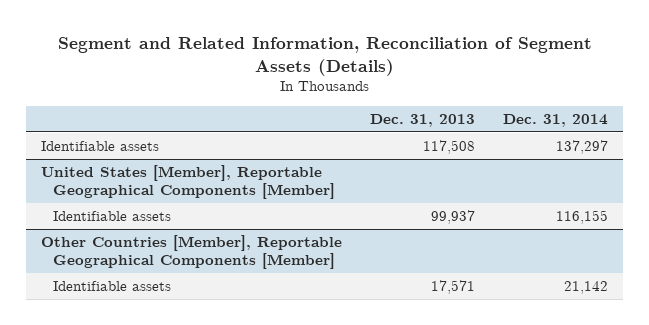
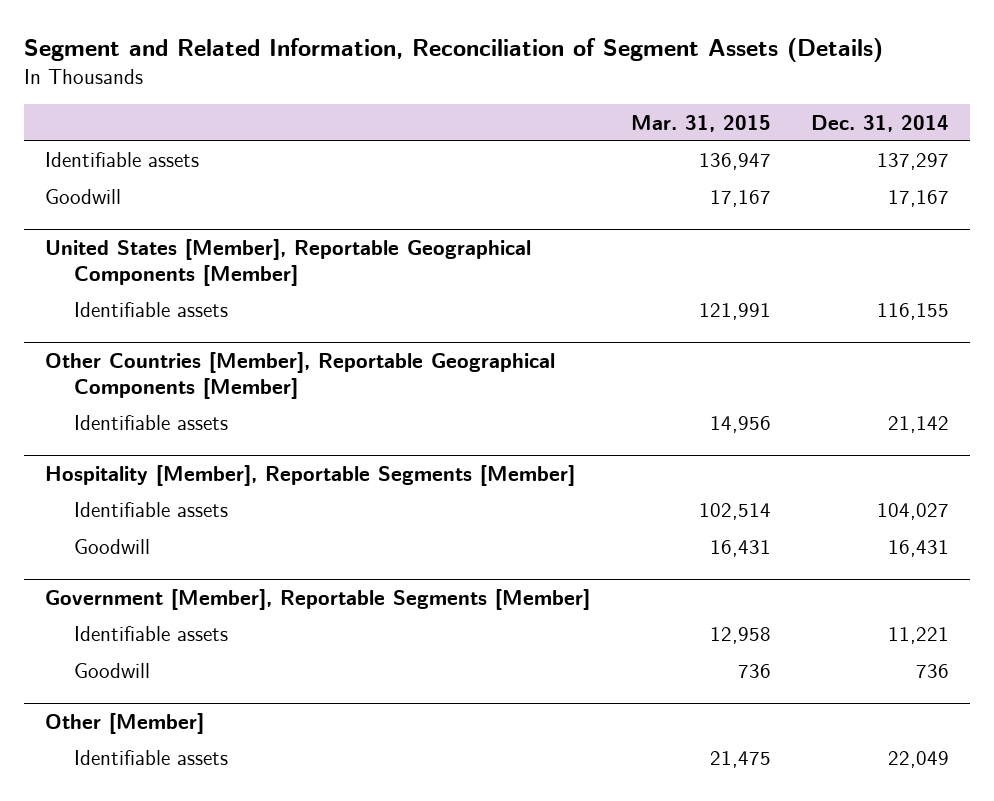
[370,113,476,127] Dec. 31, 2013 -> none
none -> [630,114,771,132] Mar. 31, 2015
none -> [44,189,121,205] Goodwill
none -> [44,464,575,486] Hospitality [Member], Reportable Segments [Member]
none -> [74,502,229,518] Identifiable assets
none -> [74,539,151,555] Goodwill
none -> [44,588,590,610] Government [Member], Reportable Segments [Member]
none -> [74,626,229,642] Identifiable assets
none -> [74,663,151,679] Goodwill
none -> [44,712,204,734] Other [Member]
none -> [74,750,229,766] Identifiable assets

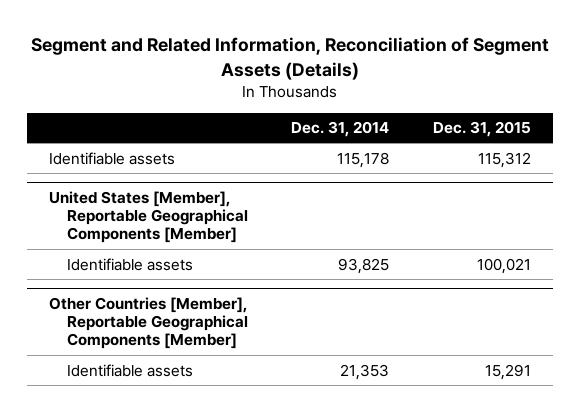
[630,114,771,132] Mar. 31, 2015 -> none
none -> [433,121,532,138] Dec. 31, 2015
[44,189,121,205] Goodwill -> none
[877,153,950,171] 137,297 -> [337,151,390,168] 115,178
[877,303,950,321] 116,155 -> [338,257,390,274] 93,825
[44,464,575,486] Hospitality [Member], Reportable Segments [Member] -> none
[74,502,229,518] Identifiable assets -> none
[74,539,151,555] Goodwill -> none
[44,588,590,610] Government [Member], Reportable Segments [Member] -> none
[74,626,229,642] Identifiable assets -> none
[74,663,151,679] Goodwill -> none
[44,712,204,734] Other [Member] -> none
[74,750,229,766] Identifiable assets -> none
[888,416,950,434] 21,142 -> [340,363,390,380] 21,353

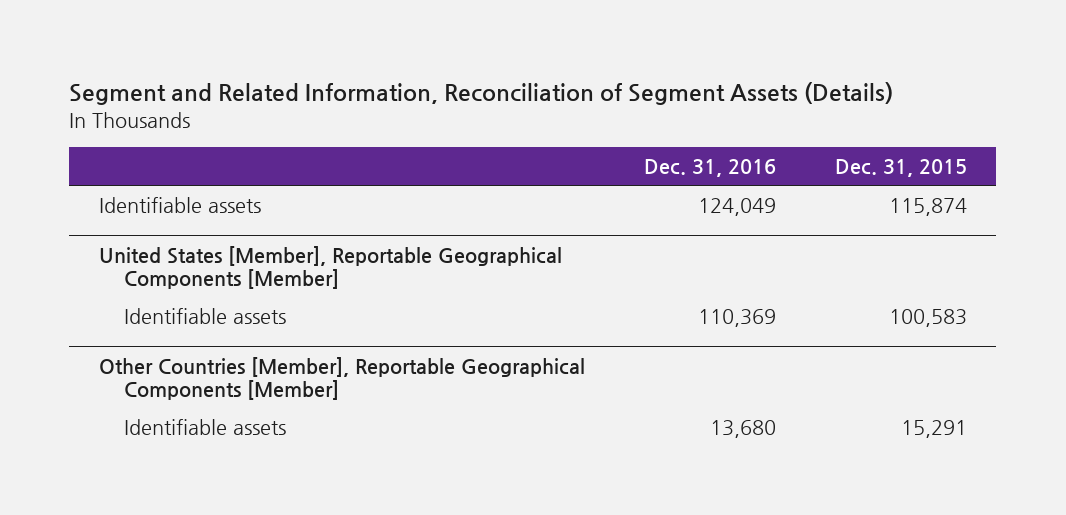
[291,121,390,138] Dec. 31, 2014 -> none
none -> [643,159,776,178] Dec. 31, 2016
[478,151,532,168] 115,312 -> [888,198,967,217] 115,874
[477,257,532,274] 100,021 -> [888,309,967,328] 100,583

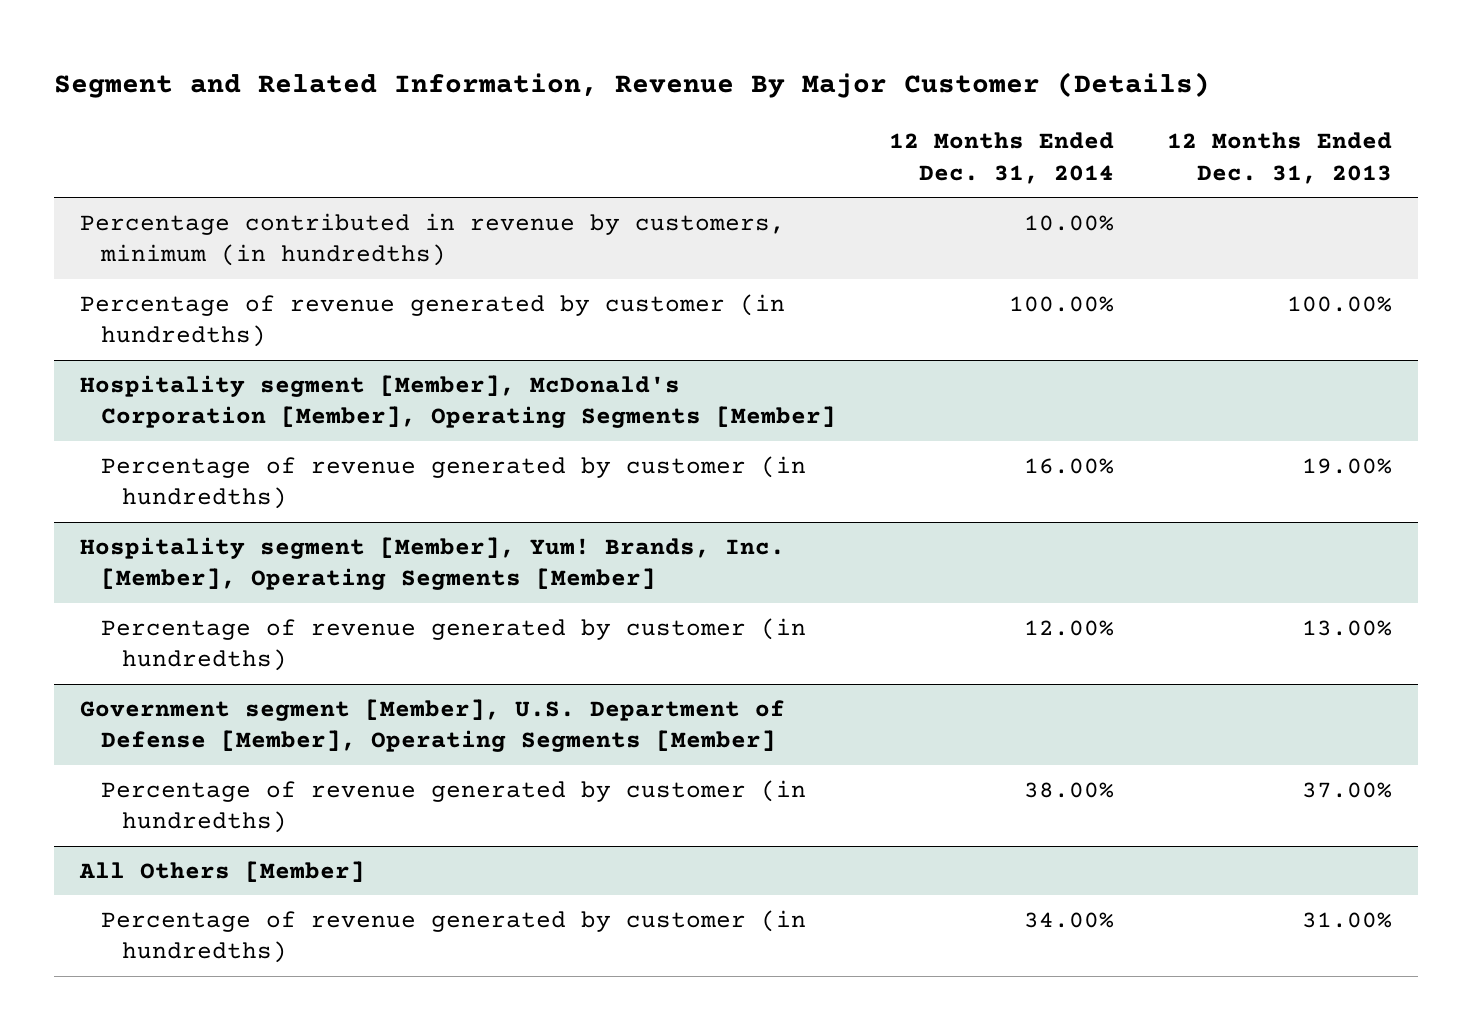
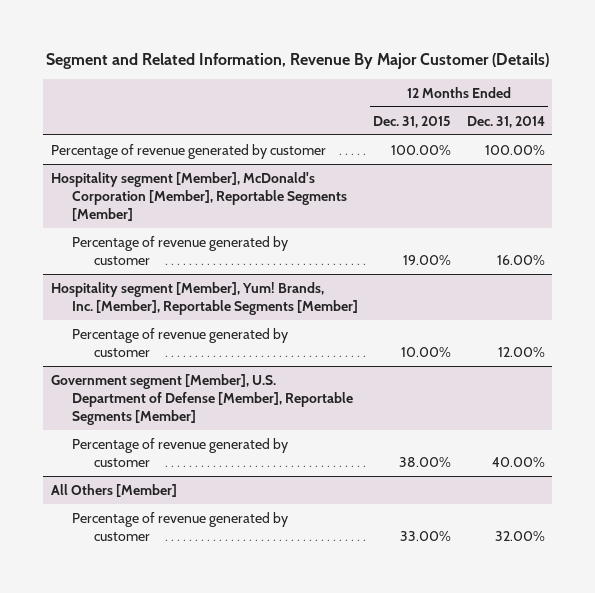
[1166,131,1392,184] 12 Months Ended Dec. 31, 2013 -> none
none -> [373,115,452,128] Dec. 31, 2015
[80,212,786,267] Percentage contributed in revenue by customers, minimum (in hundredths) -> none
[80,293,786,348] Percentage of revenue generated by customer (in hundredths) -> [50,143,326,159] Percentage of revenue generated by customer
[80,374,837,429] Hospitality segment [Member], McDonald's Corporation [Member], Operating Segments [Member] -> [50,171,348,222] Hospitality segment [Member], McDonald's Corporation [Member], Reportable Segments [Member]
[101,455,807,510] Percentage of revenue generated by customer (in hundredths) -> [72,235,289,265] Percentage of revenue generated by customer
[80,536,786,591] Hospitality segment [Member], Yum! Brands, Inc. [Member], Operating Segments [Member] -> [50,281,359,315] Hospitality segment [Member], Yum! Brands, Inc. [Member], Reportable Segments [Member]
[101,617,807,672] Percentage of revenue generated by customer (in hundredths) -> [72,327,289,357] Percentage of revenue generated by customer
[80,698,786,753] Government segment [Member], U.S. Department of Defense [Member], Operating Segments [Member] -> [50,373,354,426] Government segment [Member], U.S. Department of Defense [Member], Reportable Segments [Member]
[101,779,807,834] Percentage of revenue generated by customer (in hundredths) -> [72,437,289,467] Percentage of revenue generated by customer
[1023,781,1114,798] 38.00% -> [491,456,545,467] 40.00%
[101,909,807,964] Percentage of revenue generated by customer (in hundredths) -> [72,511,289,541] Percentage of revenue generated by customer
[1023,911,1114,928] 34.00% -> [494,530,545,541] 32.00%

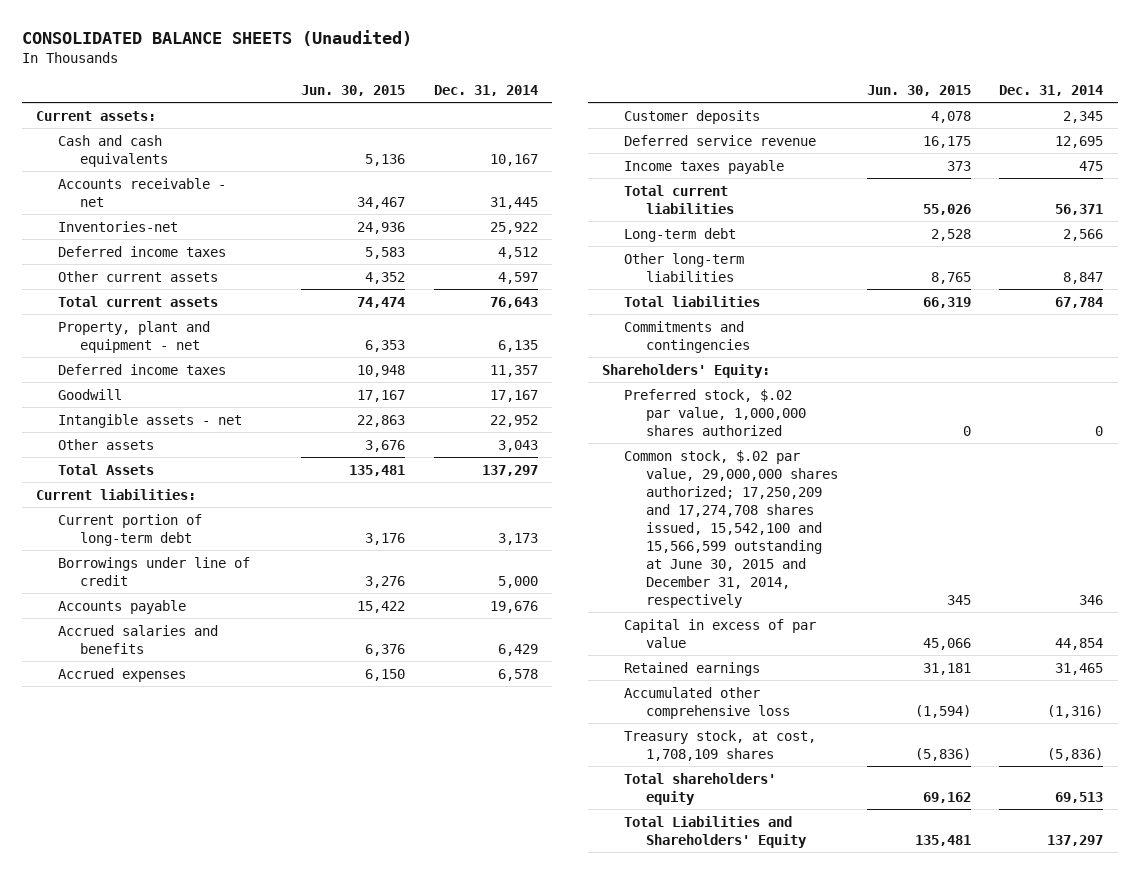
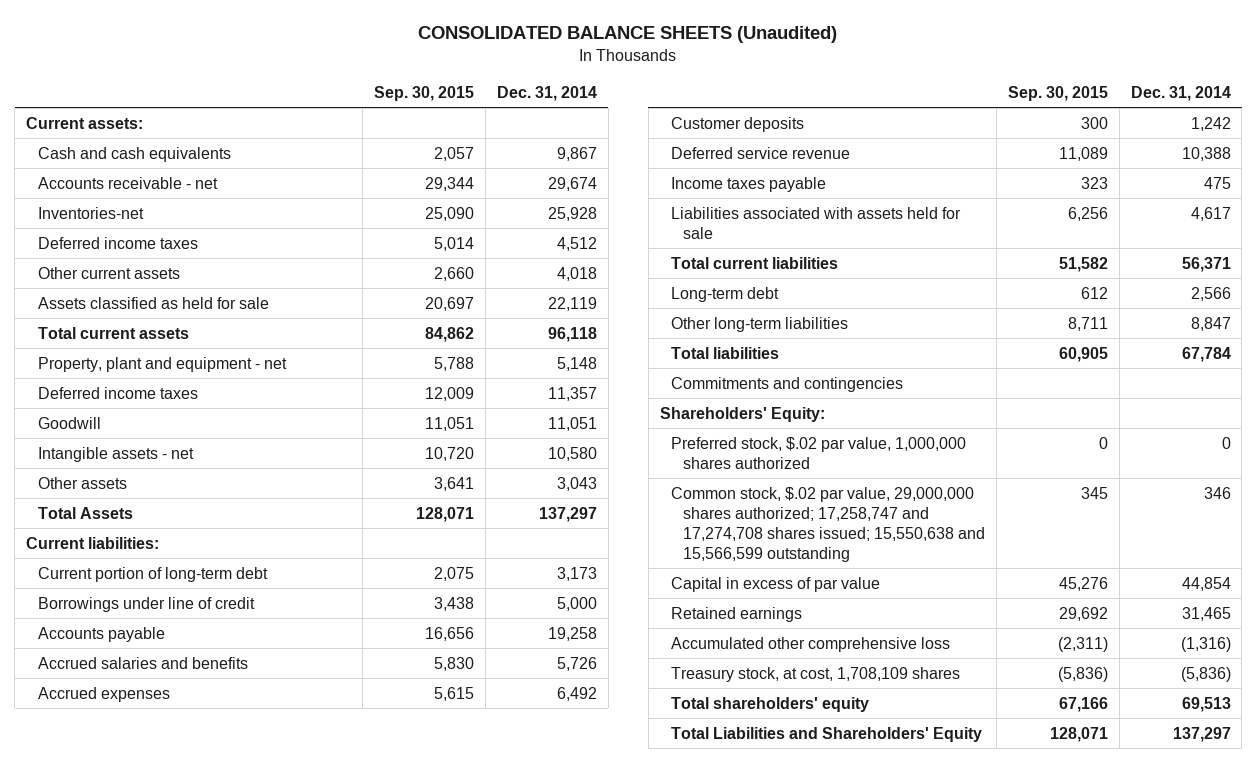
[300,84,405,96] Jun. 30, 2015 -> none
none -> [374,85,475,101] Sep. 30, 2015
[489,153,538,166] 10,167 -> [556,146,597,161] 9,867
[489,196,538,209] 31,445 -> [547,176,597,191] 29,674
[489,221,538,234] 25,922 -> [547,206,597,221] 25,928
[497,271,538,284] 4,597 -> [556,266,597,281] 4,018
none -> [37,296,269,309] Assets classified as held for sale
[489,296,538,308] 76,643 -> [547,326,597,342] 96,118
[497,339,538,352] 6,135 -> [556,356,597,371] 5,148
[489,389,538,402] 17,167 -> [547,416,597,431] 11,051
[489,414,538,427] 22,952 -> [547,446,597,461] 10,580
[489,600,538,613] 19,676 -> [547,626,597,641] 19,258
[497,643,538,656] 6,429 -> [556,656,597,671] 5,726
[497,668,538,681] 6,578 -> [556,686,597,701] 6,492
[1063,110,1104,123] 2,345 -> [1190,116,1231,131] 1,242
[1055,135,1104,148] 12,695 -> [1181,146,1231,161] 10,388
none -> [671,206,962,239] Liabilities associated with assets held for sale
[623,449,838,608] Common stock, $.02 par value, 29,000,000 shares authorized; 17,250,209 and 17,274,708 shares issued, 15,542,100 and 15,566,599 outstanding at June 30, 2015 and December 31, 2014, respectively -> [671,486,985,562] Common stock, $.02 par value, 29,000,000 shares authorized; 17,258,747 and 17,274,708 shares issued; 15,550,638 and 15,566,599 outstanding

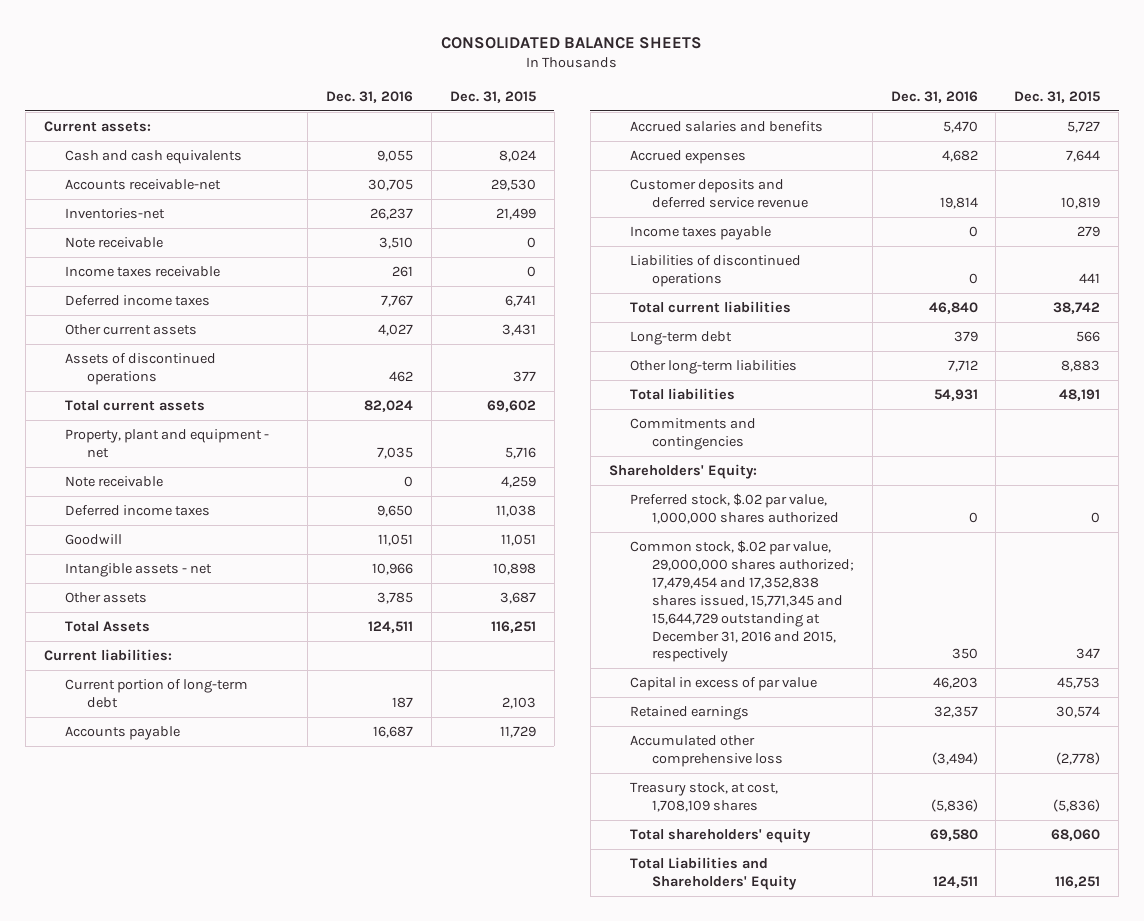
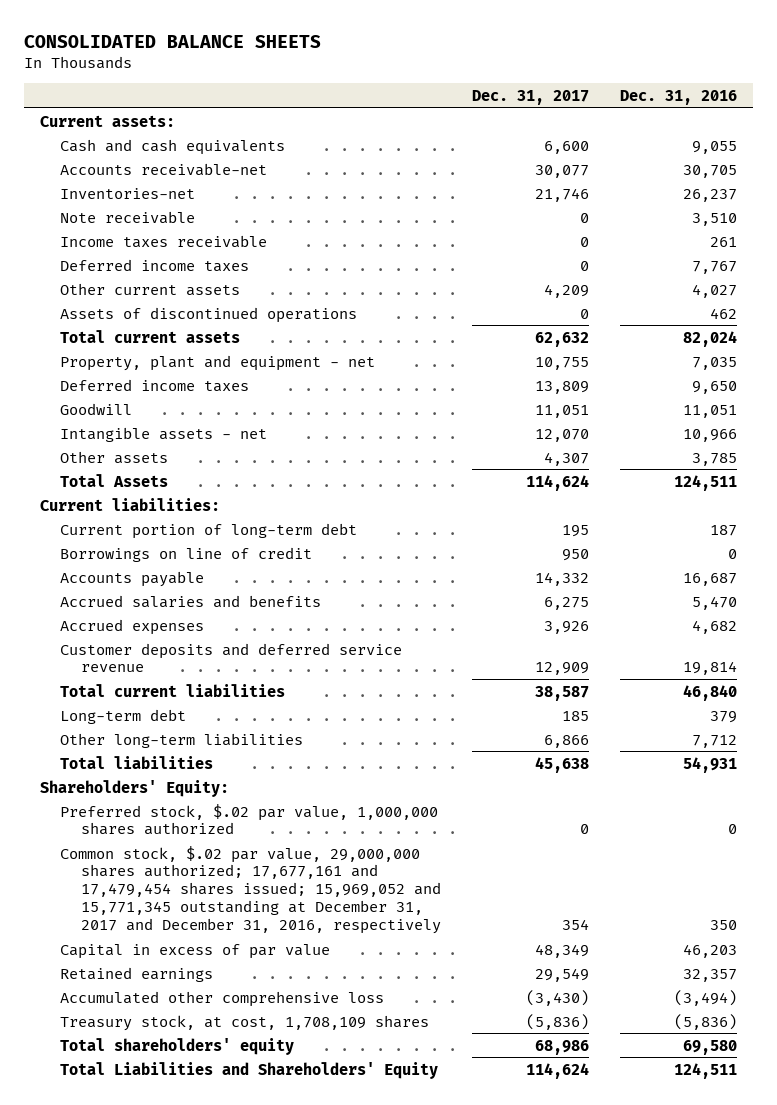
[449,91,536,104] Dec. 31, 2015 -> none
none -> [472,89,590,105] Dec. 31, 2017
[65,476,164,488] Note receivable -> none
none -> [60,546,313,562] Borrowings on line of credit
[630,226,772,241] Income taxes payable -> none
[630,255,802,287] Liabilities of discontinued operations -> none
[630,418,757,450] Commitments and contingencies -> none
[630,540,854,663] Common stock, $.02 par value, 29,000,000 shares authorized; 17,479,454 and 17,352,838 shares issued, 15,771,345 and 15,644,729 outstanding at December 31, 2016 and 2015, respectively -> [60,845,442,934] Common stock, $.02 par value, 29,000,000 shares authorized; 17,677,161 and 17,479,454 shares issued; 15,969,052 and 15,771,345 outstanding at December 31, 2017 and December 31, 2016, respectively

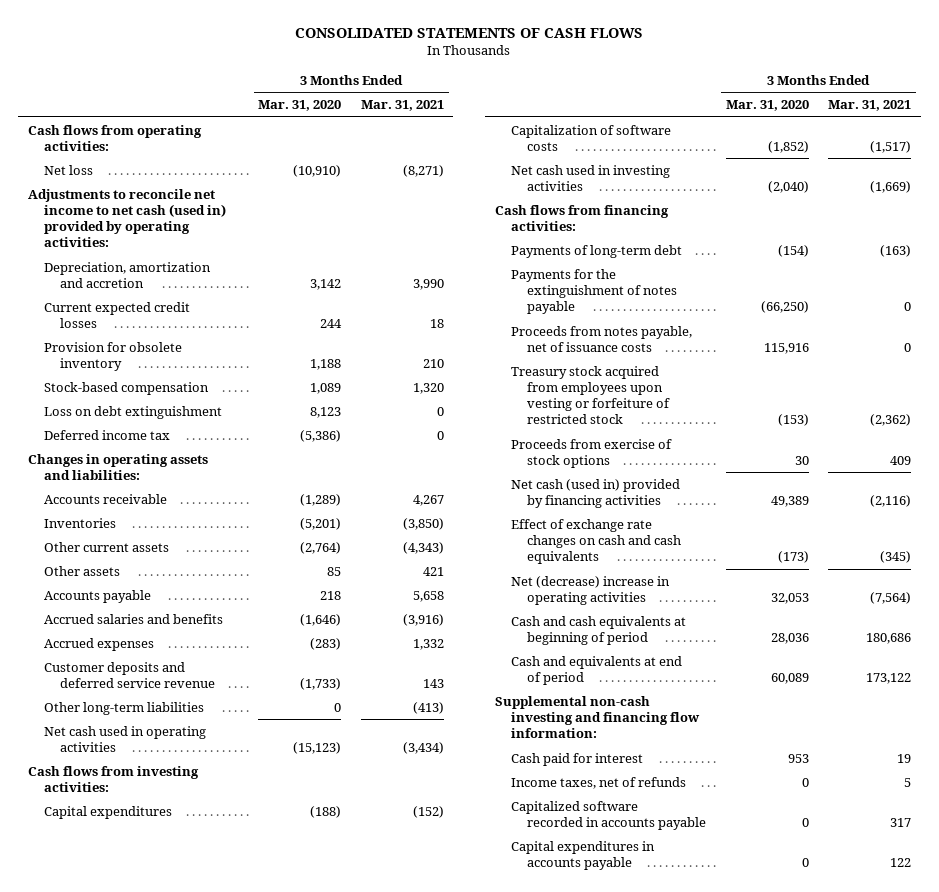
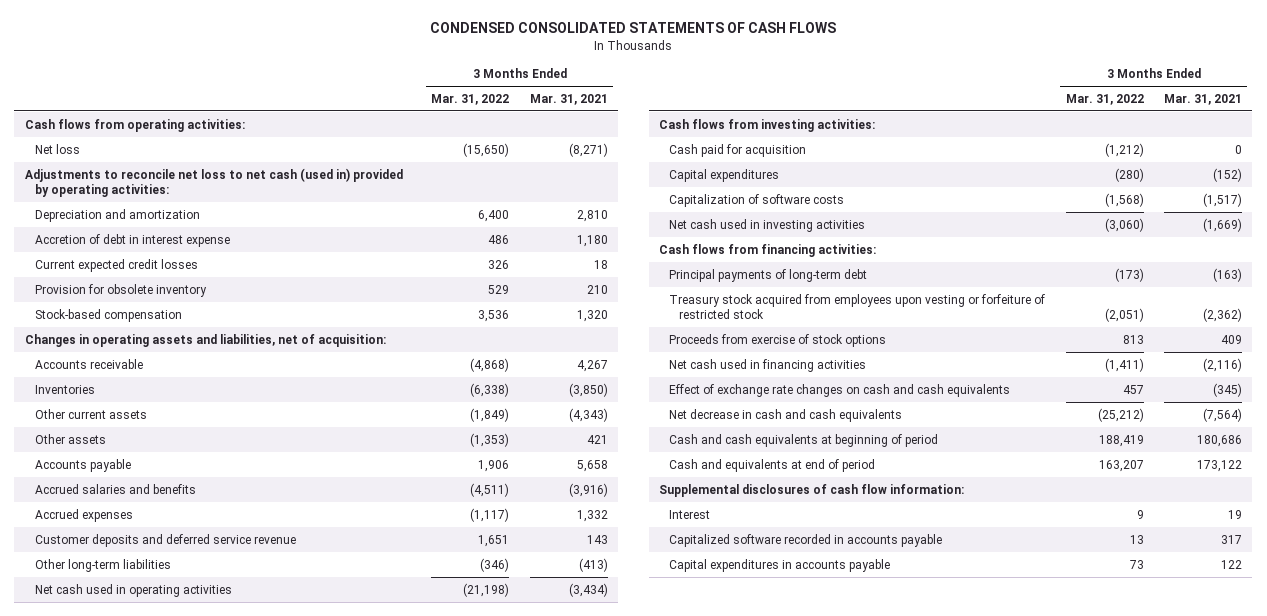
[295,28,644,39] CONSOLIDATED STATEMENTS OF CASH FLOWS -> [430,22,837,34] CONDENSED CONSOLIDATED STATEMENTS OF CASH FLOWS
[258,100,342,112] Mar. 31, 2020 -> none
none -> [431,93,510,105] Mar. 31, 2022
[27,188,226,248] Adjustments to reconcile net income to net cash (used in) provided by operating activities: -> [24,167,403,198] Adjustments to reconcile net loss to net cash (used in) provided by operating activities:
[43,261,211,288] Depreciation, amortization and accretion -> [34,208,200,222] Depreciation and amortization
[412,278,444,290] 3,990 -> [576,209,608,222] 2,810
none -> [34,233,230,247] Accretion of debt in interest expense
[43,405,222,419] Loss on debt extinguishment -> none
[43,429,170,440] Deferred income tax -> none
[27,453,208,480] Changes in operating assets and liabilities: -> [24,333,386,347] Changes in operating assets and liabilities, net of acquisition:
none -> [668,143,806,157] Cash paid for acquisition
[511,268,678,315] Payments for the extinguishment of notes payable -> none
[511,325,693,352] Proceeds from notes payable, net of issuance costs -> none
[511,244,683,258] Payments of long-term debt -> [668,268,867,282] Principal payments of long-term debt
[511,478,681,508] Net cash (used in) provided by financing activities -> [668,358,866,372] Net cash used in financing activities
[511,575,671,605] Net (decrease) increase in operating activities -> [668,408,902,422] Net decrease in cash and cash equivalents
[511,776,687,789] Income taxes, net of refunds -> none
[495,695,701,739] Supplemental non-cash investing and financing flow information: -> [658,483,964,497] Supplemental disclosures of cash flow information:
[511,752,644,766] Cash paid for interest -> [668,509,710,519] Interest

